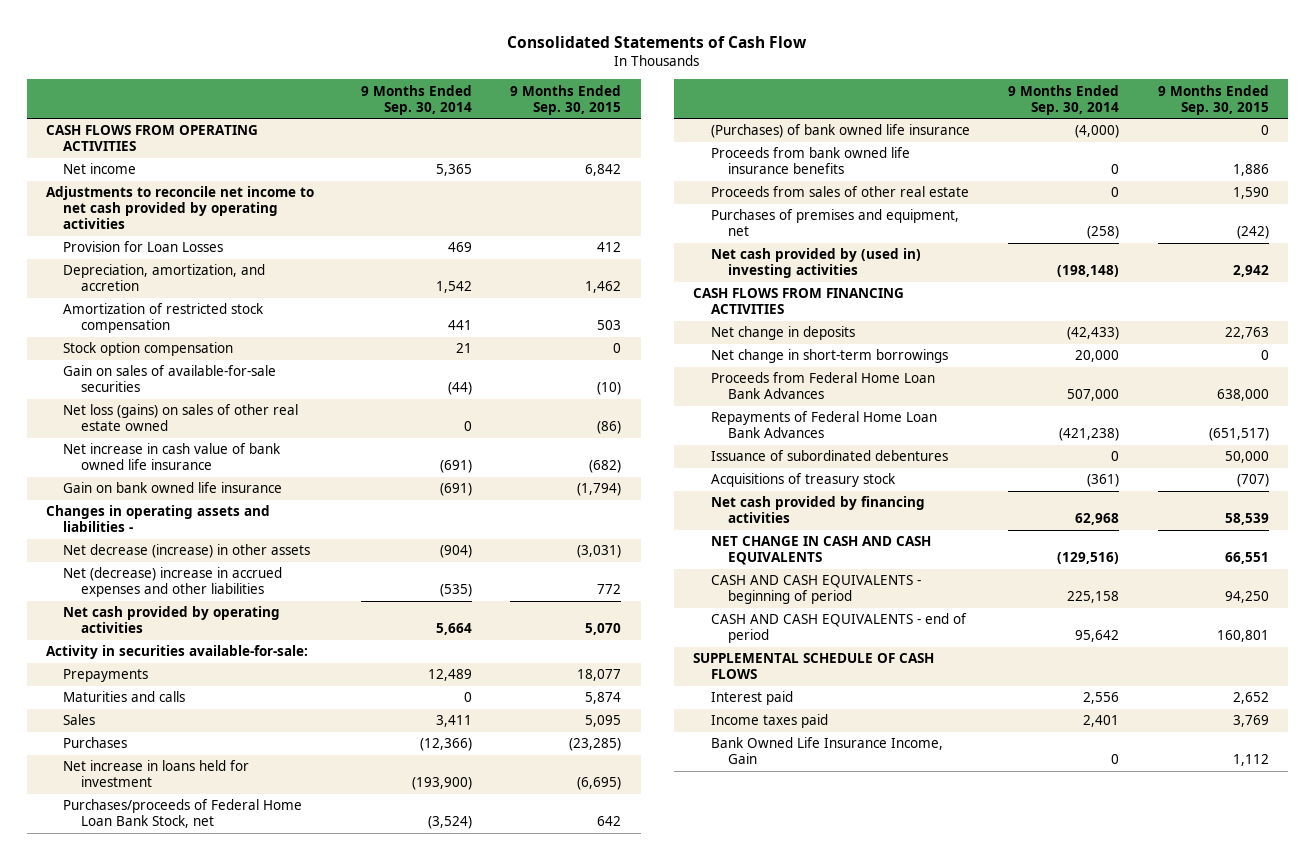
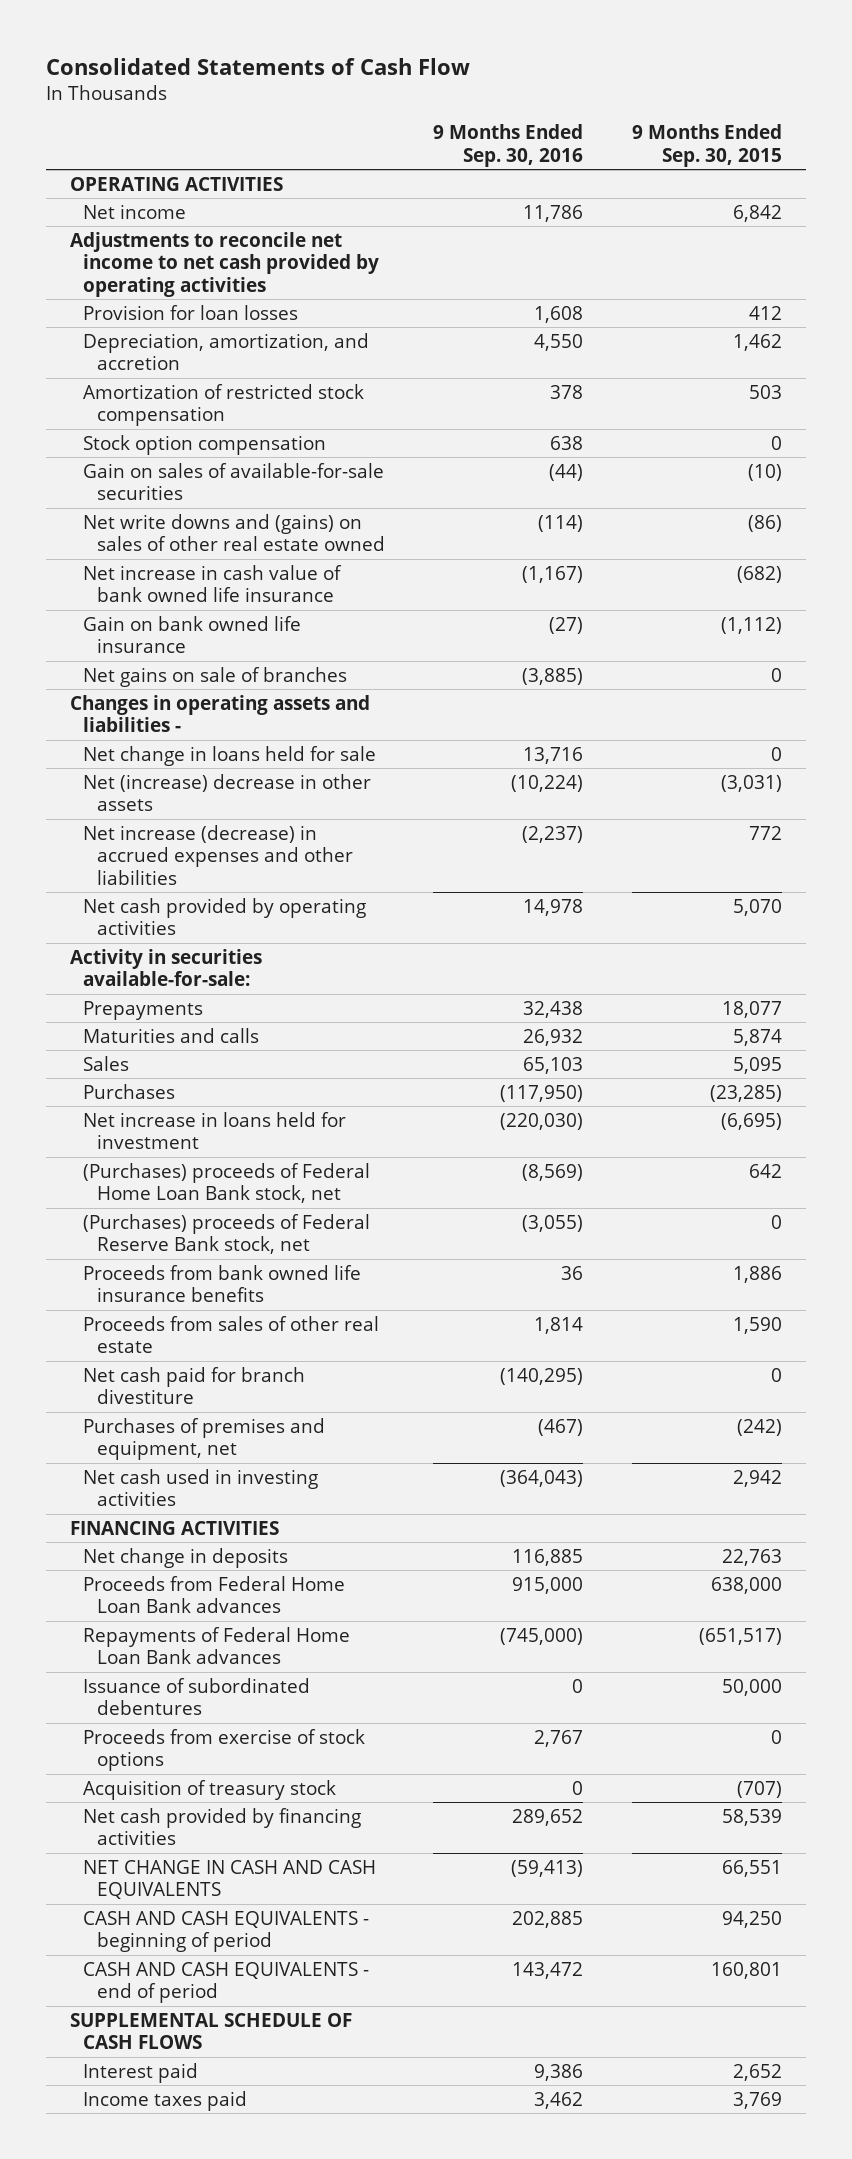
[360,84,472,115] 9 Months Ended Sep. 30, 2014 -> none
none -> [433,124,584,168] 9 Months Ended Sep. 30, 2016
[46,125,259,152] CASH FLOWS FROM OPERATING ACTIVITIES -> [70,176,284,191] OPERATING ACTIVITIES
[63,241,224,253] Provision for Loan Losses -> [83,304,299,320] Provision for loan losses
[63,404,299,432] Net loss (gains) on sales of other real estate owned -> [83,513,385,552] Net write downs and (gains) on sales of other real estate owned
[577,483,622,497] (1,794) -> [720,616,782,634] (1,112)
none -> [83,666,348,687] Net gains on sale of branches
none -> [83,745,377,766] Net change in loans held for sale
[63,544,311,559] Net decrease (increase) in other assets -> [83,773,372,812] Net (increase) decrease in other assets
[63,567,283,598] Net (decrease) increase in accrued expenses and other liabilities -> [83,824,353,885] Net increase (decrease) in accrued expenses and other liabilities
[710,124,970,139] (Purchases) of bank owned life insurance -> none
[63,799,303,829] Purchases/proceeds of Federal Home Loan Bank Stock, net -> [83,1162,371,1204] (Purchases) proceeds of Federal Home Loan Bank stock, net
none -> [83,1213,371,1255] (Purchases) proceeds of Federal Reserve Bank stock, net
none -> [83,1366,306,1405] Net cash paid for branch divestiture
[710,248,921,279] Net cash provided by (used in) investing activities -> [83,1468,319,1507] Net cash used in investing activities
[693,288,905,315] CASH FLOWS FROM FINANCING ACTIVITIES -> [70,1520,280,1535] FINANCING ACTIVITIES
[710,349,948,364] Net change in short-term borrowings -> none
[710,372,935,400] Proceeds from Federal Home Loan Bank Advances -> [83,1575,346,1614] Proceeds from Federal Home Loan Bank advances
[710,411,937,439] Repayments of Federal Home Loan Bank Advances -> [83,1626,351,1665] Repayments of Federal Home Loan Bank advances
none -> [83,1728,366,1772] Proceeds from exercise of stock options
[710,473,896,488] Acquisitions of treasury stock -> [83,1779,337,1800] Acquisition of treasury stock
[710,737,943,765] Bank Owned Life Insurance Income, Gain -> none

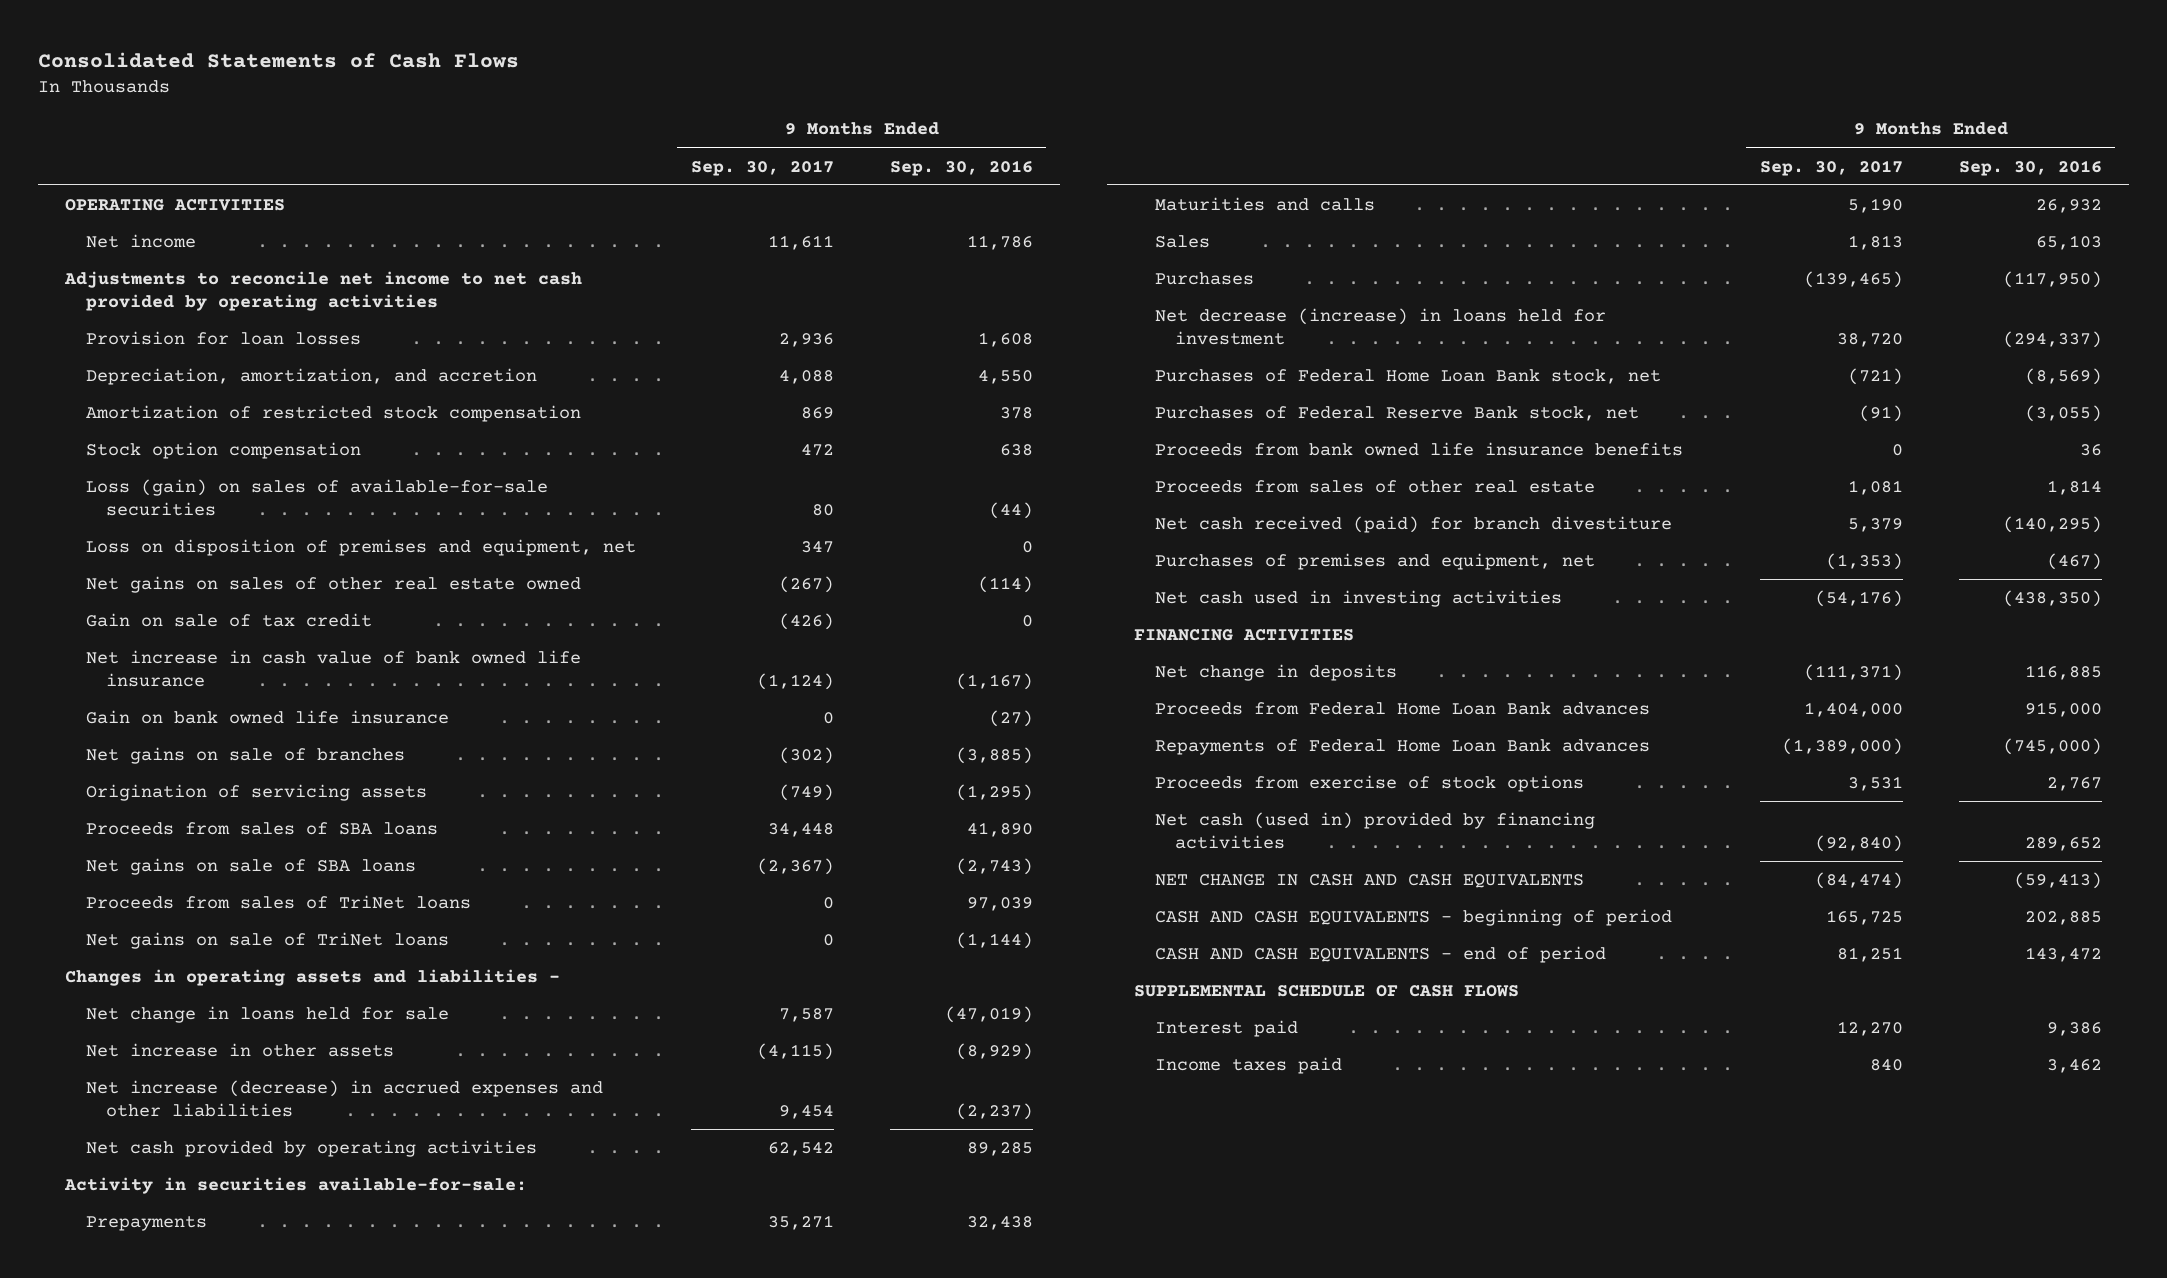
[45,57,470,75] Consolidated Statements of Cash Flow -> [37,51,519,68] Consolidated Statements of Cash Flows
[631,124,782,168] 9 Months Ended Sep. 30, 2015 -> none
none -> [691,159,835,176] Sep. 30, 2017
[83,462,385,501] Gain on sales of available-for-sale securities -> [85,479,548,516] Loss (gain) on sales of available-for-sale securities
none -> [85,539,636,557] Loss on disposition of premises and equipment, net
[83,513,385,552] Net write downs and (gains) on sales of other real estate owned -> [85,576,581,594] Net gains on sales of other real estate owned
none -> [85,613,372,628] Gain on sale of tax credit
none -> [85,784,427,802] Origination of servicing assets
none -> [85,822,438,836] Proceeds from sales of SBA loans
none -> [85,858,416,876] Net gains on sale of SBA loans
none -> [85,895,471,910] Proceeds from sales of TriNet loans
none -> [85,932,449,950] Net gains on sale of TriNet loans
[523,746,584,764] 13,716 -> [944,1006,1033,1024] (47,019)
[83,773,372,812] Net (increase) decrease in other assets -> [85,1043,394,1058] Net increase in other assets
[511,774,584,792] (10,224) -> [955,1043,1033,1061] (8,929)
[523,898,584,916] 14,978 -> [966,1142,1033,1157] 89,285
[83,1111,347,1150] Net increase in loans held for investment -> [1154,308,1606,345] Net decrease (increase) in loans held for investment
[500,1112,584,1130] (220,030) -> [2002,330,2102,348] (294,337)
[83,1162,371,1204] (Purchases) proceeds of Federal Home Loan Bank stock, net -> [1154,369,1661,385] Purchases of Federal Home Loan Bank stock, net
[83,1213,371,1255] (Purchases) proceeds of Federal Reserve Bank stock, net -> [1154,406,1639,422] Purchases of Federal Reserve Bank stock, net
[83,1366,306,1405] Net cash paid for branch divestiture -> [1154,516,1672,534] Net cash received (paid) for branch divestiture
[500,1469,584,1487] (364,043) -> [2002,590,2102,608] (438,350)
[83,1677,311,1716] Issuance of subordinated debentures -> none
[83,1779,337,1800] Acquisition of treasury stock -> none
[83,1807,362,1846] Net cash provided by financing activities -> [1154,812,1595,849] Net cash (used in) provided by financing activities

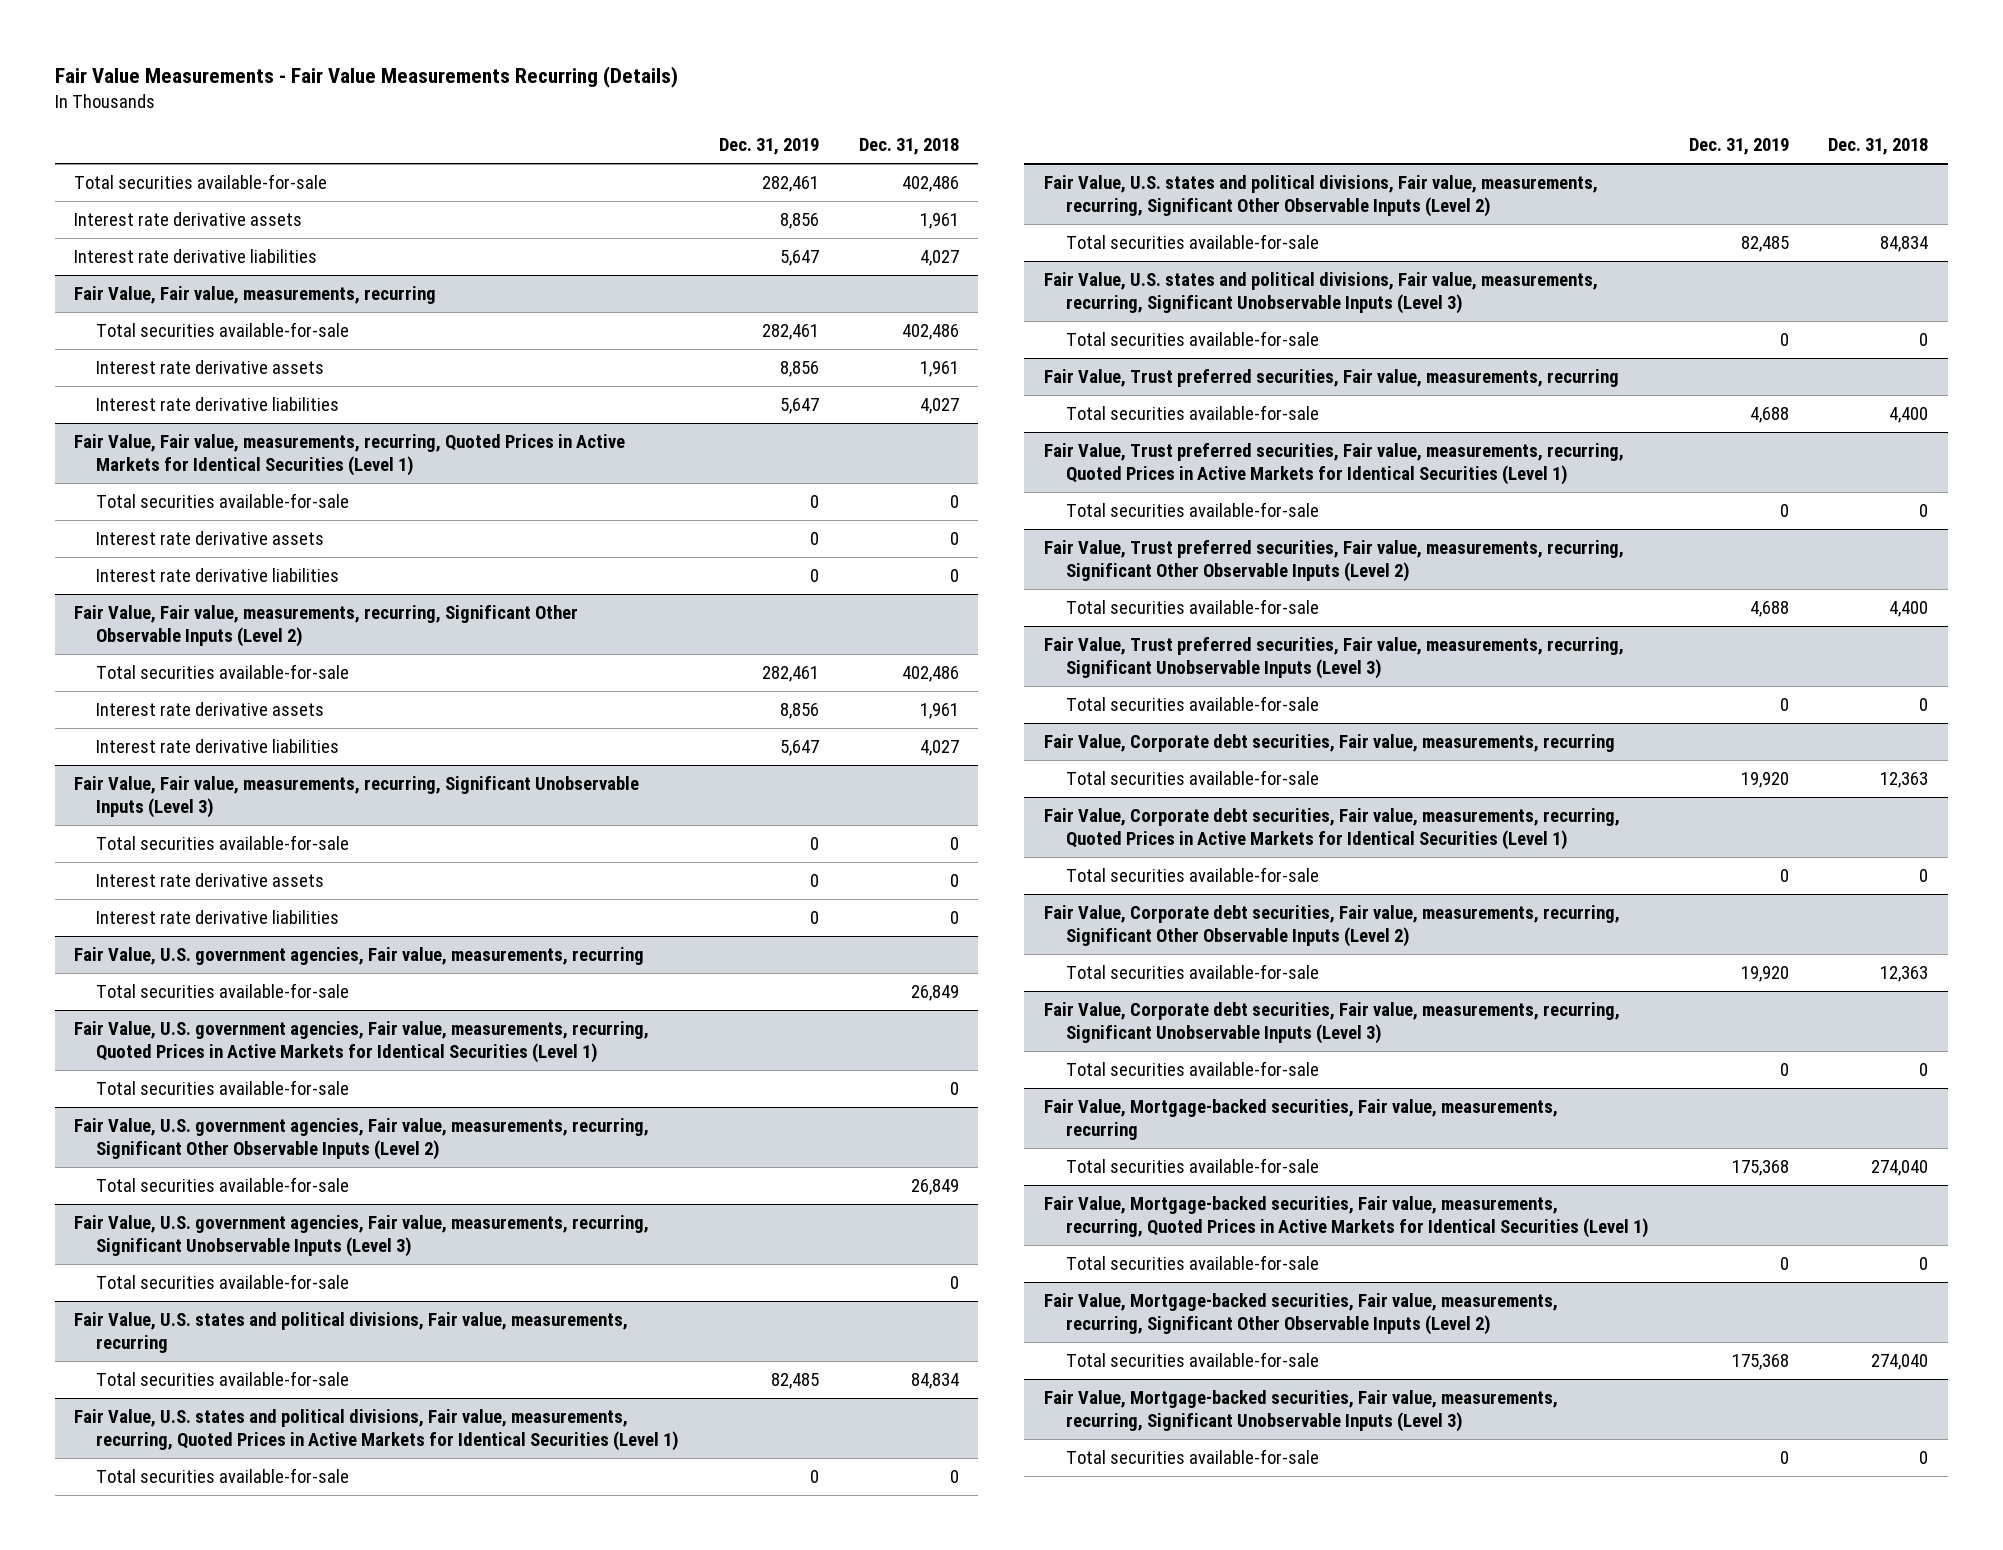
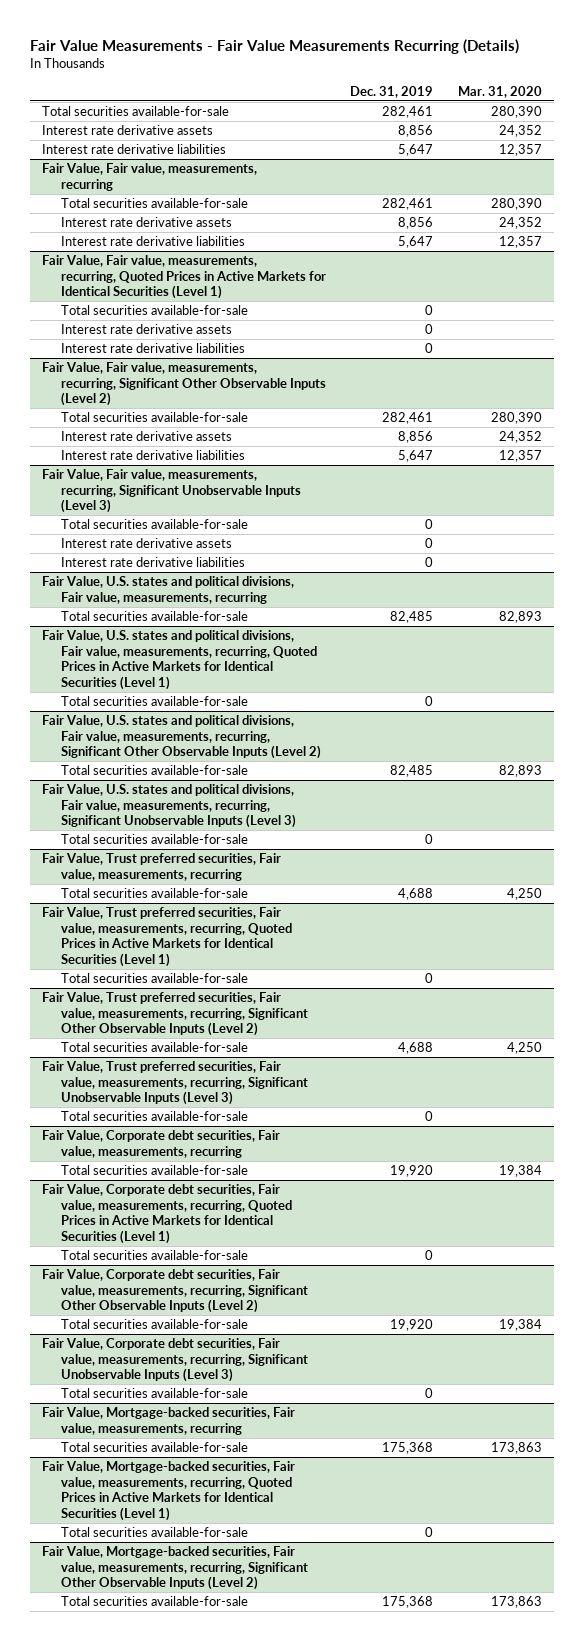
[858,138,959,156] Dec. 31, 2018 -> none
none -> [457,85,542,98] Mar. 31, 2020
[74,946,645,965] Fair Value, U.S. government agencies, Fair value, measurements, recurring -> none
[96,982,350,998] Total securities available-for-sale -> none
[74,1020,650,1064] Fair Value, U.S. government agencies, Fair value, measurements, recurring, Quoted Prices in Active Markets for Identical Securities (Level 1) -> none
[96,1079,350,1095] Total securities available-for-sale -> none
[74,1117,650,1161] Fair Value, U.S. government agencies, Fair value, measurements, recurring, Significant Other Observable Inputs (Level 2) -> none
[96,1176,350,1192] Total securities available-for-sale -> none
[74,1214,650,1258] Fair Value, U.S. government agencies, Fair value, measurements, recurring, Significant Unobservable Inputs (Level 3) -> none
[96,1273,350,1289] Total securities available-for-sale -> none
[1044,1389,1559,1433] Fair Value, Mortgage-backed securities, Fair value, measurements, recurring, Significant Unobservable Inputs (Level 3) -> none
[1066,1448,1320,1464] Total securities available-for-sale -> none

